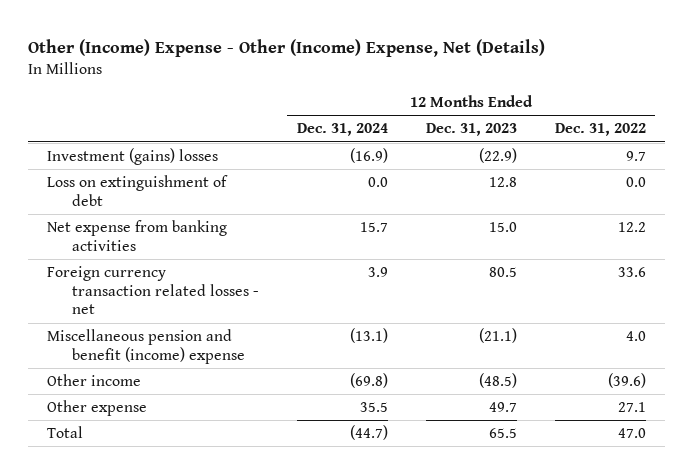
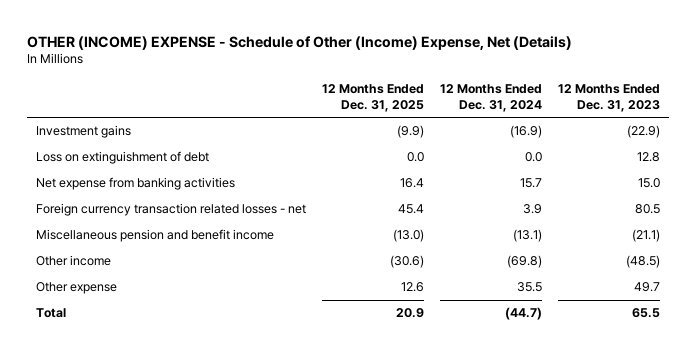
[28,38,546,57] Other (Income) Expense - Other (Income) Expense, Net (Details) -> [27,35,573,50] OTHER (INCOME) EXPENSE - Schedule of Other (Income) Expense, Net (Details)
[554,123,646,137] Dec. 31, 2022 -> none
none -> [321,83,424,112] 12 Months Ended Dec. 31, 2025
[47,147,219,165] Investment (gains) losses -> [35,125,131,139] Investment gains
[47,328,245,364] Miscellaneous pension and benefit (income) expense -> [35,229,274,243] Miscellaneous pension and benefit income

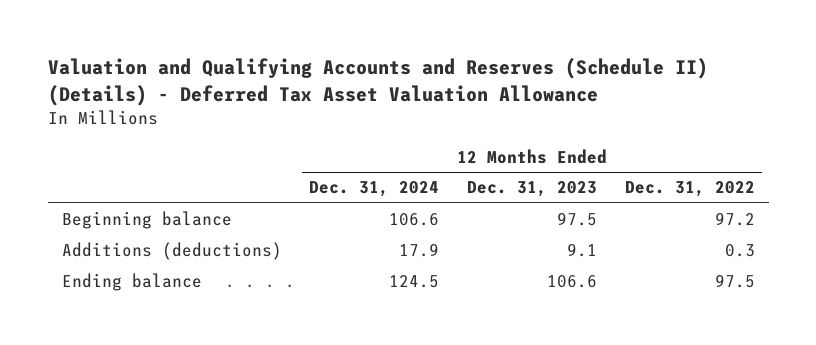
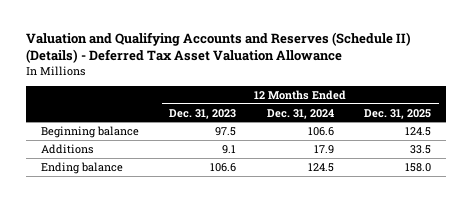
[624,181,755,198] Dec. 31, 2022 -> none
none -> [364,108,432,119] Dec. 31, 2025
[61,242,282,261] Additions (deductions) -> [40,143,93,154] Additions

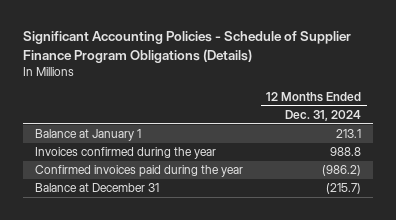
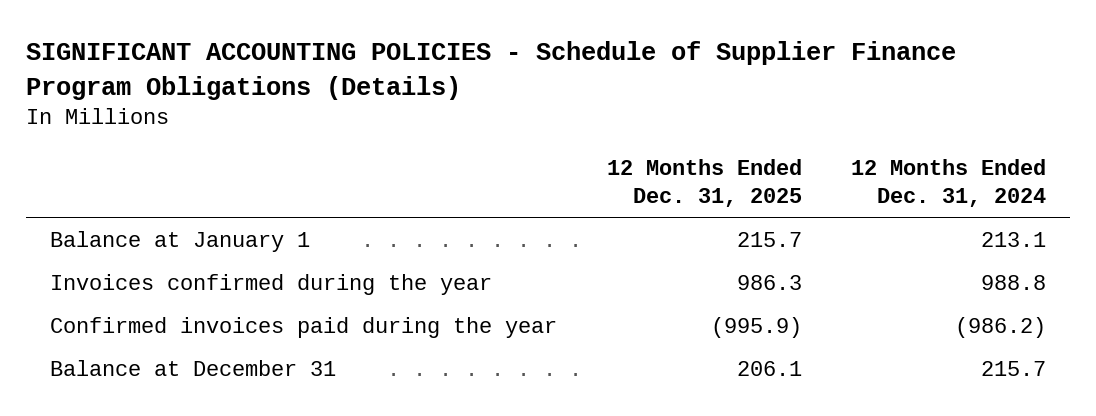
[22,31,351,63] Significant Accounting Policies - Schedule of Supplier Finance Program Obligations (Details) -> [25,41,956,100] SIGNIFICANT ACCOUNTING POLICIES - Schedule of Supplier Finance Program Obligations (Details)
none -> [606,159,802,207] 12 Months Ended Dec. 31, 2025
[326,183,362,195] (215.7) -> [980,361,1046,377] 215.7

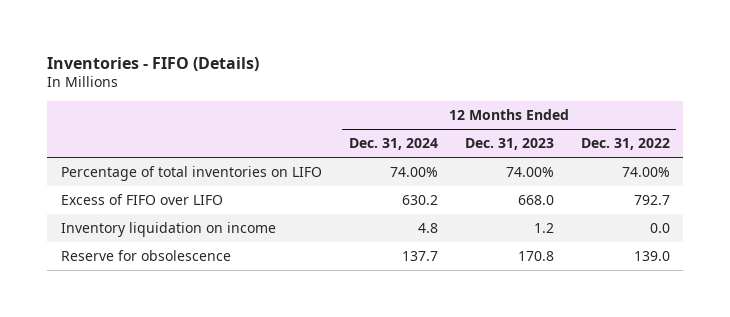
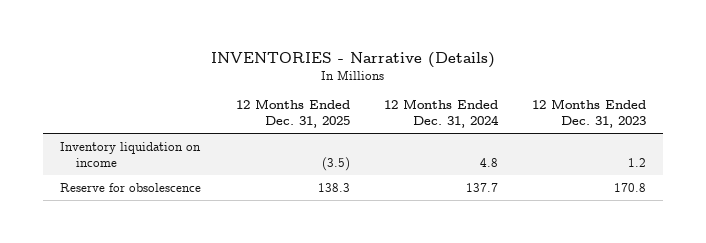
[47,56,260,71] Inventories - FIFO (Details) -> [211,51,496,68] INVENTORIES - Narrative (Details)
[580,138,670,151] Dec. 31, 2022 -> none
none -> [235,99,350,129] 12 Months Ended Dec. 31, 2025
[60,165,322,181] Percentage of total inventories on LIFO -> none
[60,193,223,205] Excess of FIFO over LIFO -> none

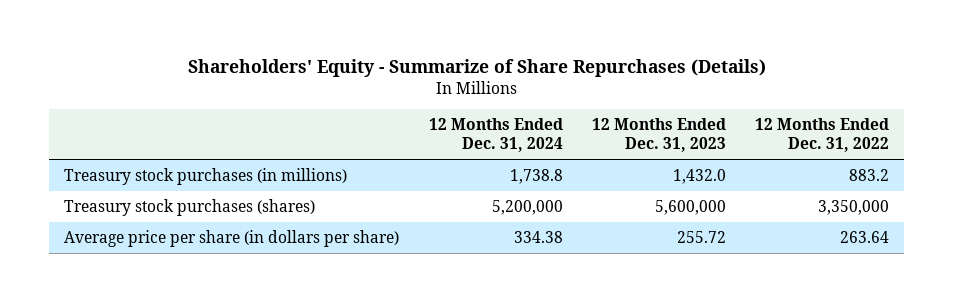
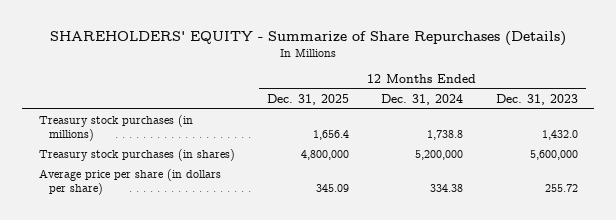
[187,59,766,78] Shareholders' Equity - Summarize of Share Repurchases (Details) -> [50,30,567,46] SHAREHOLDERS' EQUITY - Summarize of Share Repurchases (Details)
[755,117,890,153] 12 Months Ended Dec. 31, 2022 -> none
none -> [266,93,349,105] Dec. 31, 2025
[64,198,316,216] Treasury stock purchases (shares) -> [38,149,235,162] Treasury stock purchases (in shares)

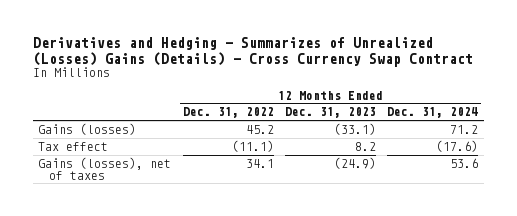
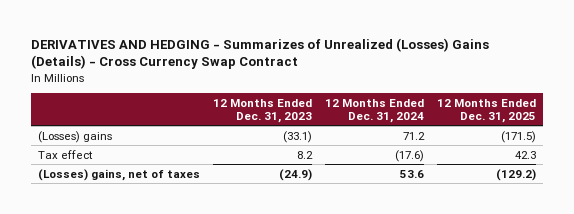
[32,37,473,67] Derivatives and Hedging - Summarizes of Unrealized (Losses) Gains (Details) - Cross Currency Swap Contract -> [30,37,489,70] DERIVATIVES AND HEDGING - Summarizes of Unrealized (Losses) Gains (Details) - Cross Currency Swap Contract
[182,107,274,119] Dec. 31, 2022 -> none
none -> [437,98,537,123] 12 Months Ended Dec. 31, 2025
[38,122,137,135] Gains (losses) -> [37,130,112,143] (Losses) gains
[38,156,172,180] Gains (losses), net of taxes -> [37,168,200,181] (Losses) gains, net of taxes

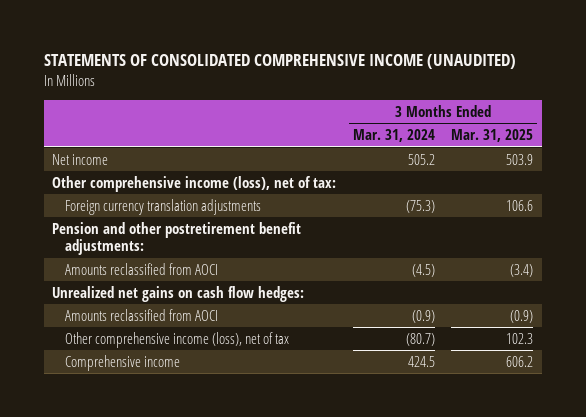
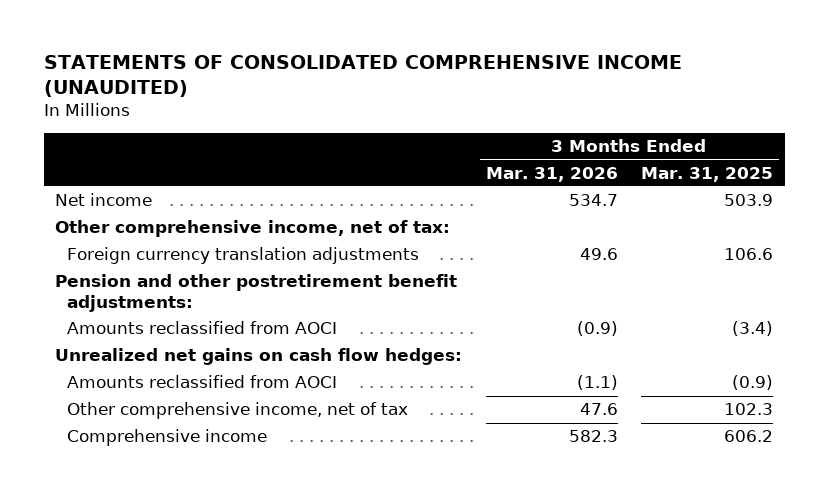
[352,128,435,142] Mar. 31, 2024 -> none
none -> [485,166,618,182] Mar. 31, 2026
[52,175,337,192] Other comprehensive income (loss), net of tax: -> [55,220,451,238] Other comprehensive income, net of tax:
[65,331,290,348] Other comprehensive income (loss), net of tax -> [67,402,409,420] Other comprehensive income, net of tax

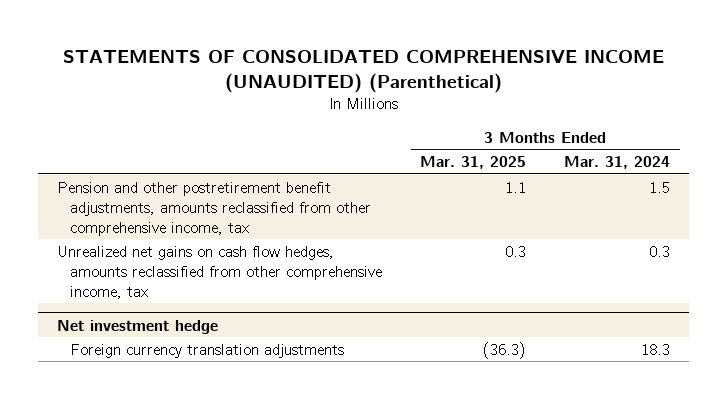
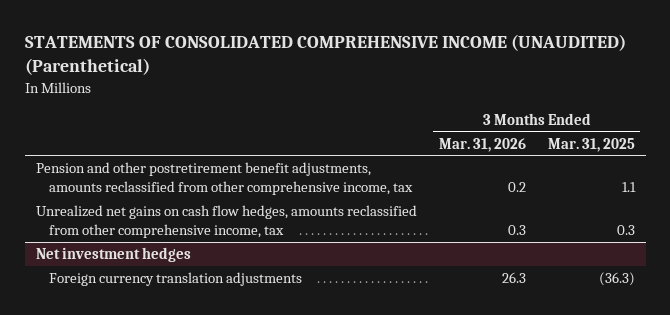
[564,156,671,170] Mar. 31, 2024 -> none
none -> [438,137,526,152] Mar. 31, 2026
[56,319,218,334] Net investment hedge -> [35,247,191,263] Net investment hedges

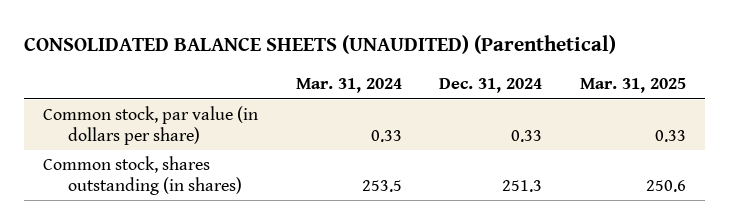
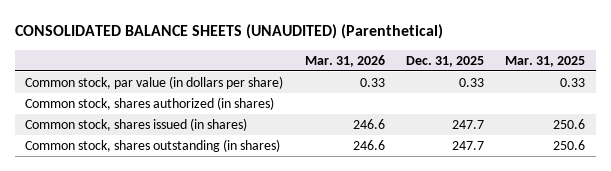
[295,78,402,94] Mar. 31, 2024 -> none
[439,78,543,94] Dec. 31, 2024 -> none
none -> [304,54,385,67] Mar. 31, 2026
none -> [406,55,485,67] Dec. 31, 2025
none -> [25,96,275,110] Common stock, shares authorized (in shares)
none -> [25,117,248,131] Common stock, shares issued (in shares)

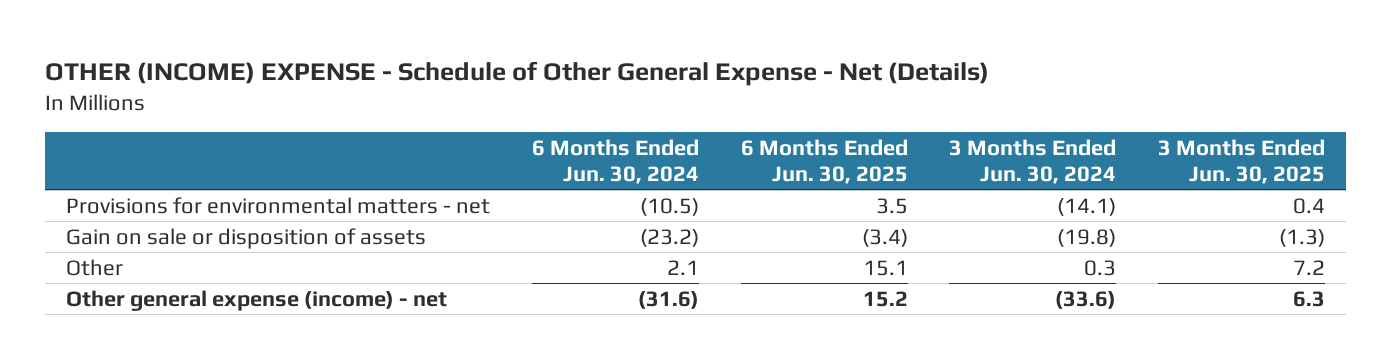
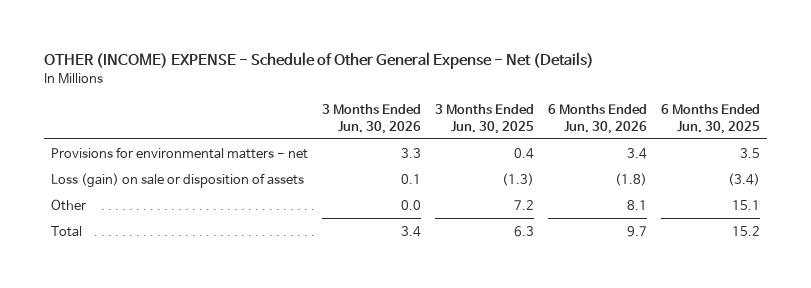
[531,138,699,184] 6 Months Ended Jun. 30, 2024 -> none
[949,138,1117,184] 3 Months Ended Jun. 30, 2024 -> none
none -> [322,103,422,134] 3 Months Ended Jun. 30, 2026
none -> [547,103,647,134] 6 Months Ended Jun. 30, 2026
[66,227,427,249] Gain on sale or disposition of assets -> [51,172,305,188] Loss (gain) on sale or disposition of assets
[66,289,448,311] Other general expense (income) - net -> [51,225,83,237] Total

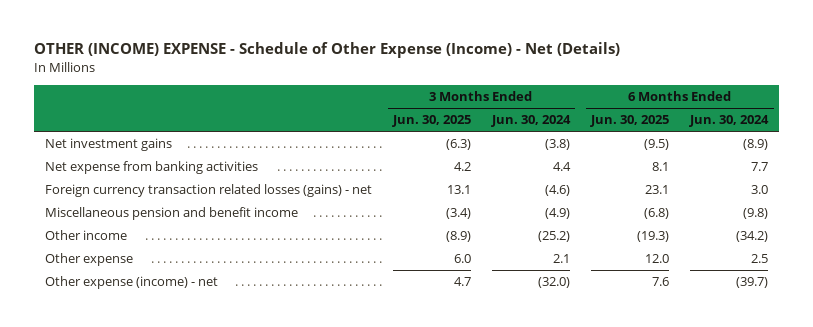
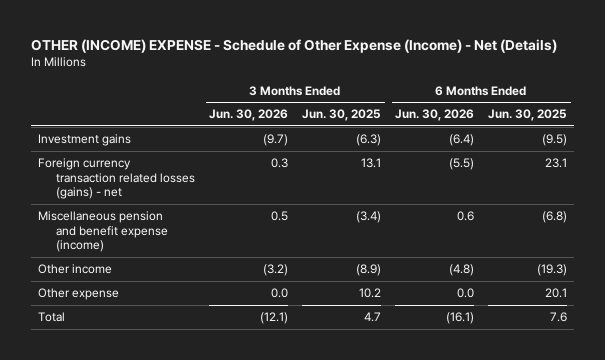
[491,115,572,128] Jun. 30, 2024 -> none
[689,115,770,128] Jun. 30, 2024 -> none
none -> [209,109,289,122] Jun. 30, 2026
none -> [395,109,475,122] Jun. 30, 2026
[44,161,258,175] Net expense from banking activities -> none
[44,138,172,152] Net investment gains -> [38,134,132,147] Investment gains
[44,207,298,221] Miscellaneous pension and benefit income -> [38,211,169,253] Miscellaneous pension and benefit expense (income)
[453,254,471,264] 6.0 -> [359,288,382,299] 10.2
[645,254,670,264] 12.0 -> [545,288,568,299] 20.1
[44,276,218,290] Other expense (income) - net -> [38,312,66,323] Total

